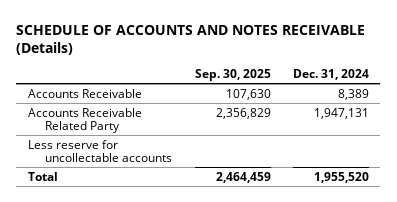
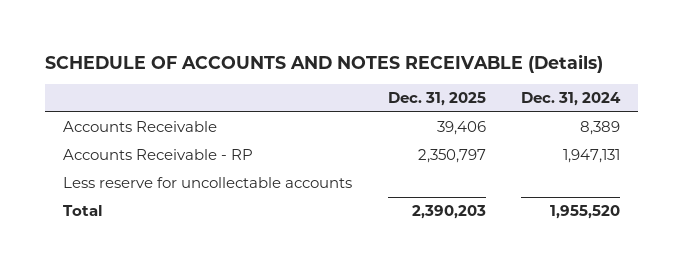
[194,69,271,82] Sep. 30, 2025 -> none
none -> [387,92,486,107] Dec. 31, 2025
[27,107,142,134] Accounts Receivable Related Party -> [62,149,253,161] Accounts Receivable - RP

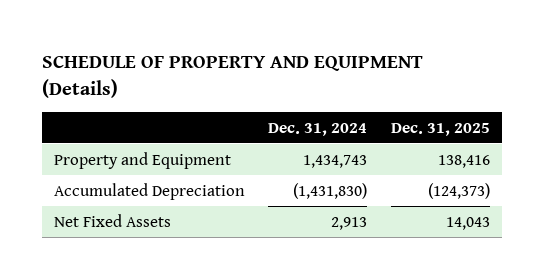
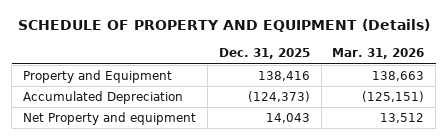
[268,122,368,136] Dec. 31, 2024 -> none
none -> [332,48,425,60] Mar. 31, 2026
[53,213,171,227] Net Fixed Assets -> [23,112,197,126] Net Property and equipment

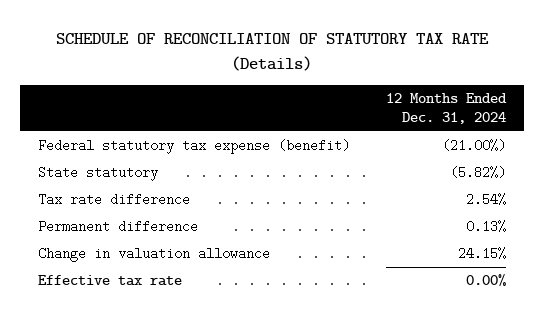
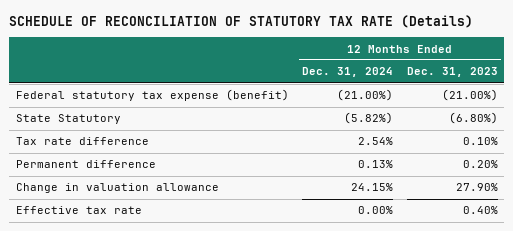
none -> [406,67,498,78] Dec. 31, 2023
[37,166,158,182] State statutory -> [15,114,121,125] State Statutory

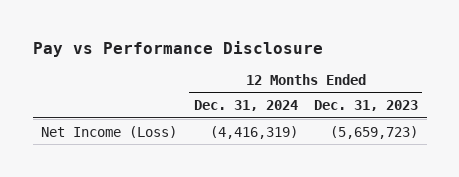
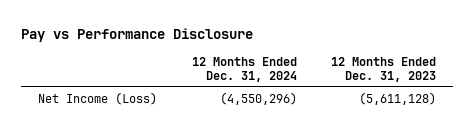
[209,125,298,139] (4,416,319) -> [219,91,297,105] (4,550,296)
[330,125,419,139] (5,659,723) -> [358,91,436,105] (5,611,128)

